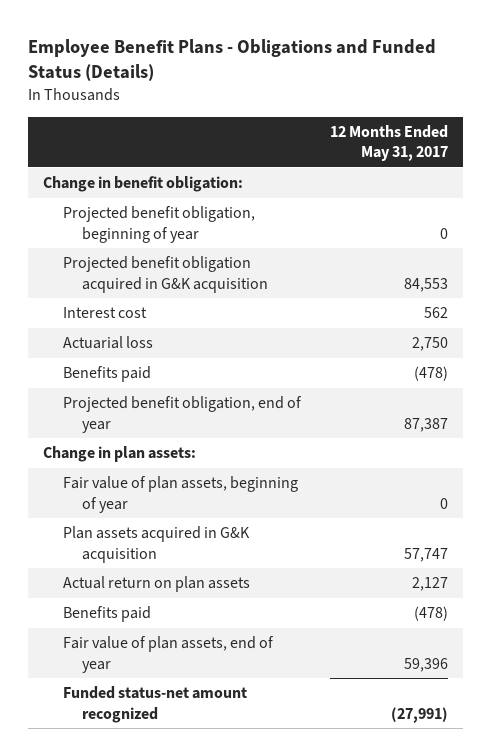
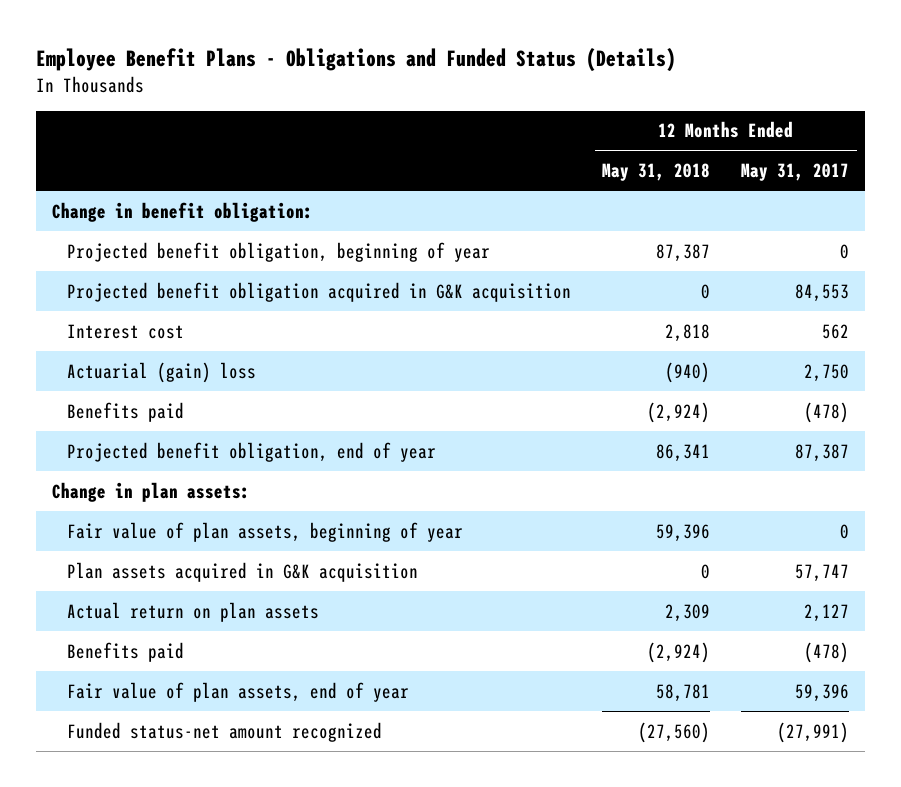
none -> [602,163,711,182] May 31, 2018
[62,336,153,350] Actuarial loss -> [67,361,257,383] Actuarial (gain) loss

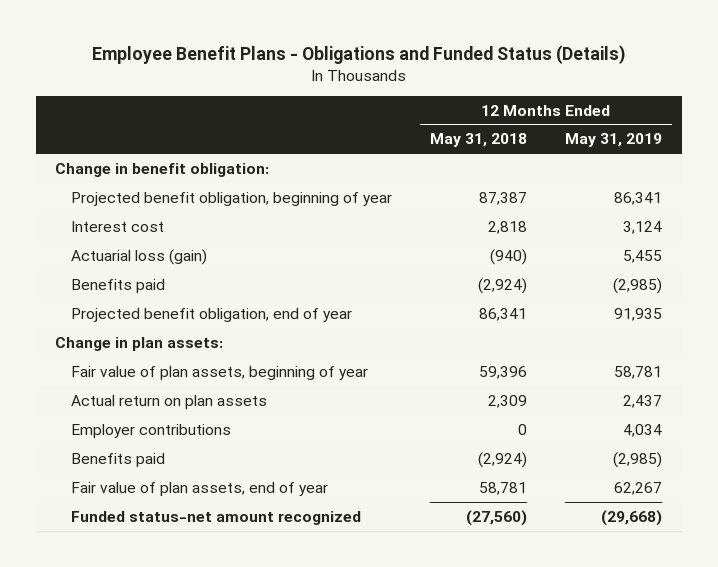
[741,163,850,182] May 31, 2017 -> none
none -> [565,133,663,148] May 31, 2019
[67,281,572,302] Projected benefit obligation acquired in G&K acquisition -> none
[67,361,257,383] Actuarial (gain) loss -> [70,248,207,265] Actuarial loss (gain)
[67,561,419,582] Plan assets acquired in G&K acquisition -> none
none -> [70,423,231,438] Employer contributions

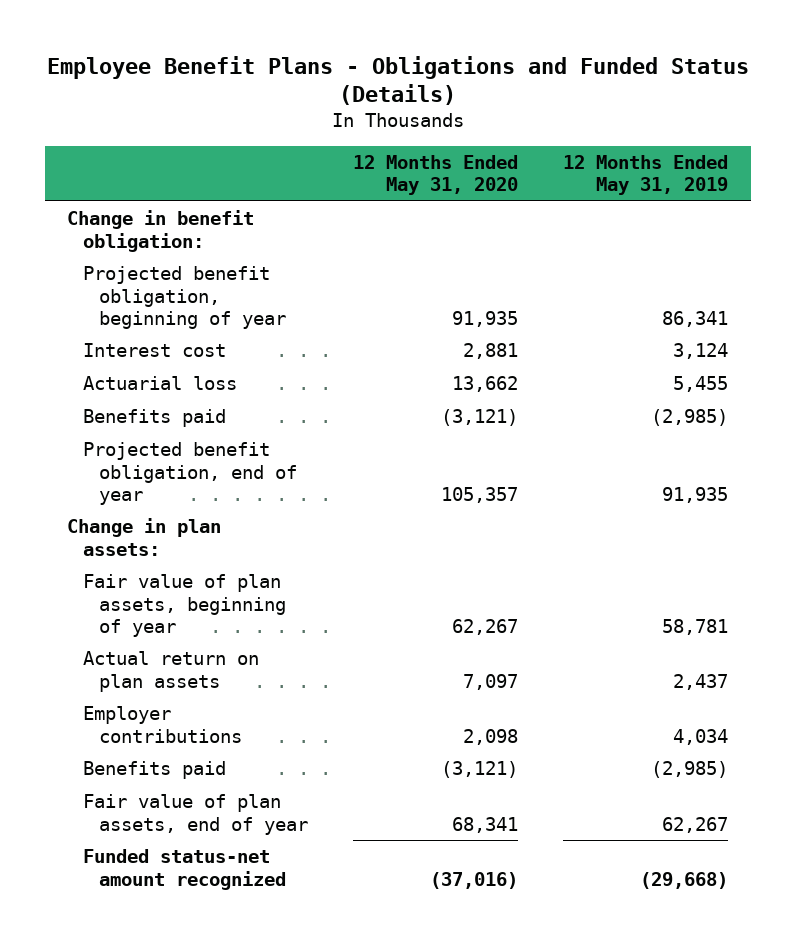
[430,133,528,148] May 31, 2018 -> none
none -> [353,155,519,196] 12 Months Ended May 31, 2020
[70,248,207,265] Actuarial loss (gain) -> [83,376,238,391] Actuarial loss

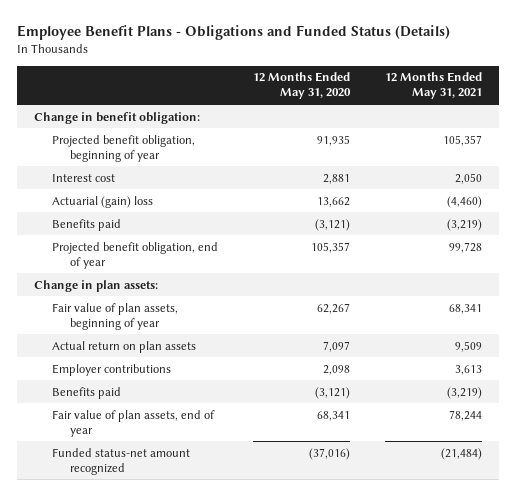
[563,155,729,196] 12 Months Ended May 31, 2019 -> none
none -> [384,72,482,100] 12 Months Ended May 31, 2021
[83,376,238,391] Actuarial loss -> [51,195,153,208] Actuarial (gain) loss

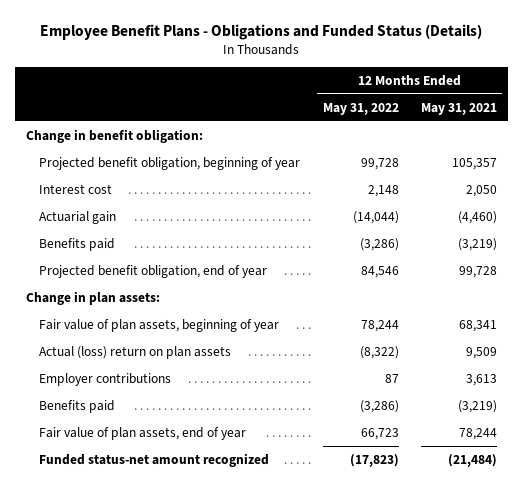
[252,72,351,100] 12 Months Ended May 31, 2020 -> none
none -> [322,102,399,115] May 31, 2022
[51,195,153,208] Actuarial (gain) loss -> [39,210,117,224] Actuarial gain
[51,340,196,353] Actual return on plan assets -> [39,345,232,359] Actual (loss) return on plan assets

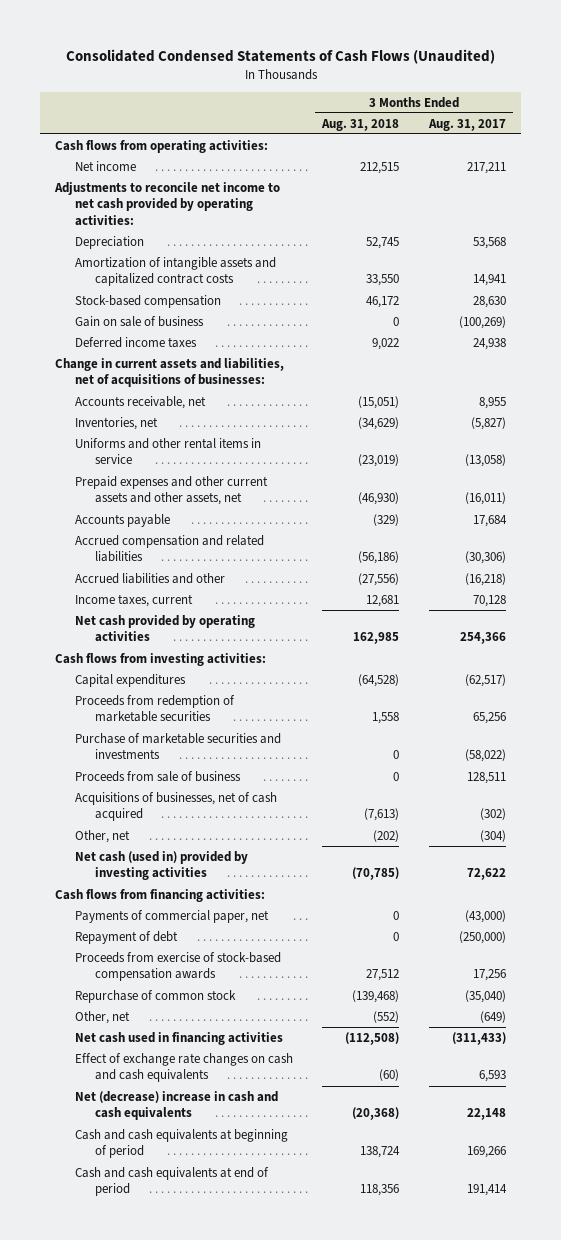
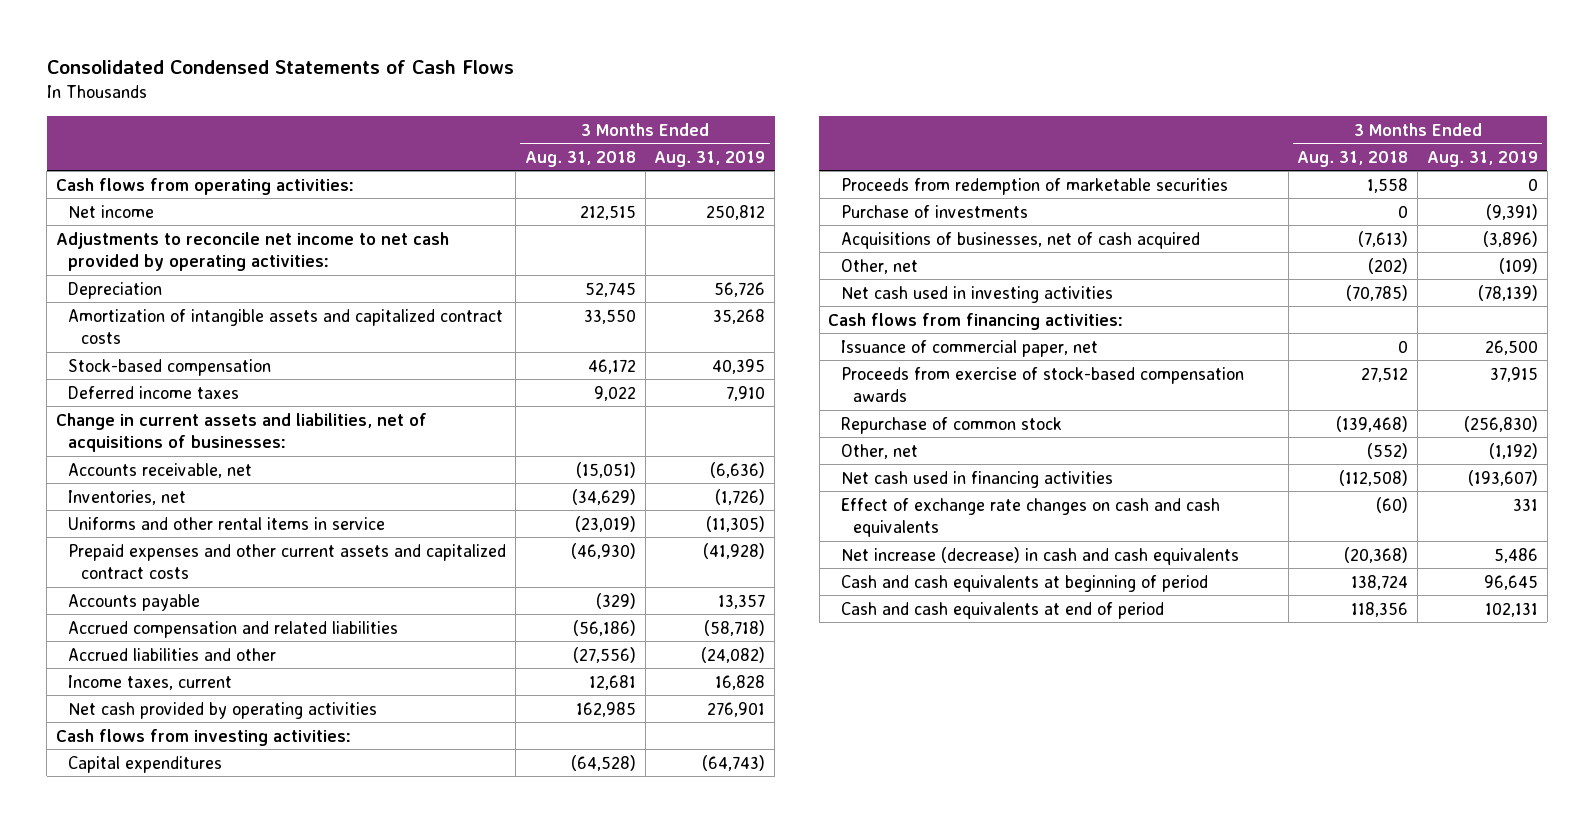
[65,48,495,64] Consolidated Condensed Statements of Cash Flows (Unaudited) -> [46,60,514,75] Consolidated Condensed Statements of Cash Flows
[428,118,507,131] Aug. 31, 2017 -> none
none -> [654,150,766,167] Aug. 31, 2019
[74,315,204,327] Gain on sale of business -> none
[74,475,268,506] Prepaid expenses and other current assets and other assets, net -> [68,543,507,580] Prepaid expenses and other current assets and capitalized contract costs
[74,770,241,782] Proceeds from sale of business -> none
[74,732,281,760] Purchase of marketable securities and investments -> [840,204,1028,218] Purchase of investments
[74,850,248,881] Net cash (used in) provided by investing activities -> [840,285,1113,303] Net cash used in investing activities
[74,930,178,944] Repayment of debt -> none
[74,909,269,923] Payments of commercial paper, net -> [840,339,1098,357] Issuance of commercial paper, net
[74,1090,278,1121] Net (decrease) increase in cash and cash equivalents -> [840,546,1239,565] Net increase (decrease) in cash and cash equivalents

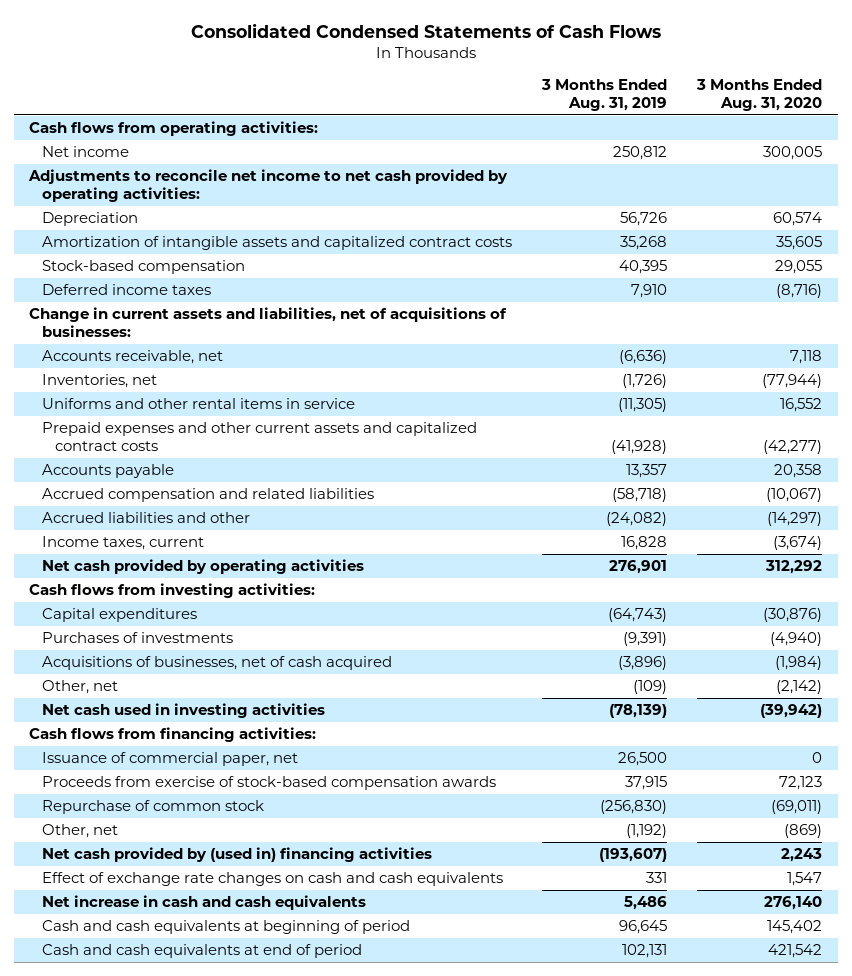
[524,150,636,167] Aug. 31, 2018 -> none
none -> [696,79,823,111] 3 Months Ended Aug. 31, 2020
[840,177,1228,195] Proceeds from redemption of marketable securities -> none
[840,204,1028,218] Purchase of investments -> [41,632,233,644] Purchases of investments
[840,470,1113,488] Net cash used in financing activities -> [41,847,432,863] Net cash provided by (used in) financing activities
[840,546,1239,565] Net increase (decrease) in cash and cash equivalents -> [41,895,366,911] Net increase in cash and cash equivalents

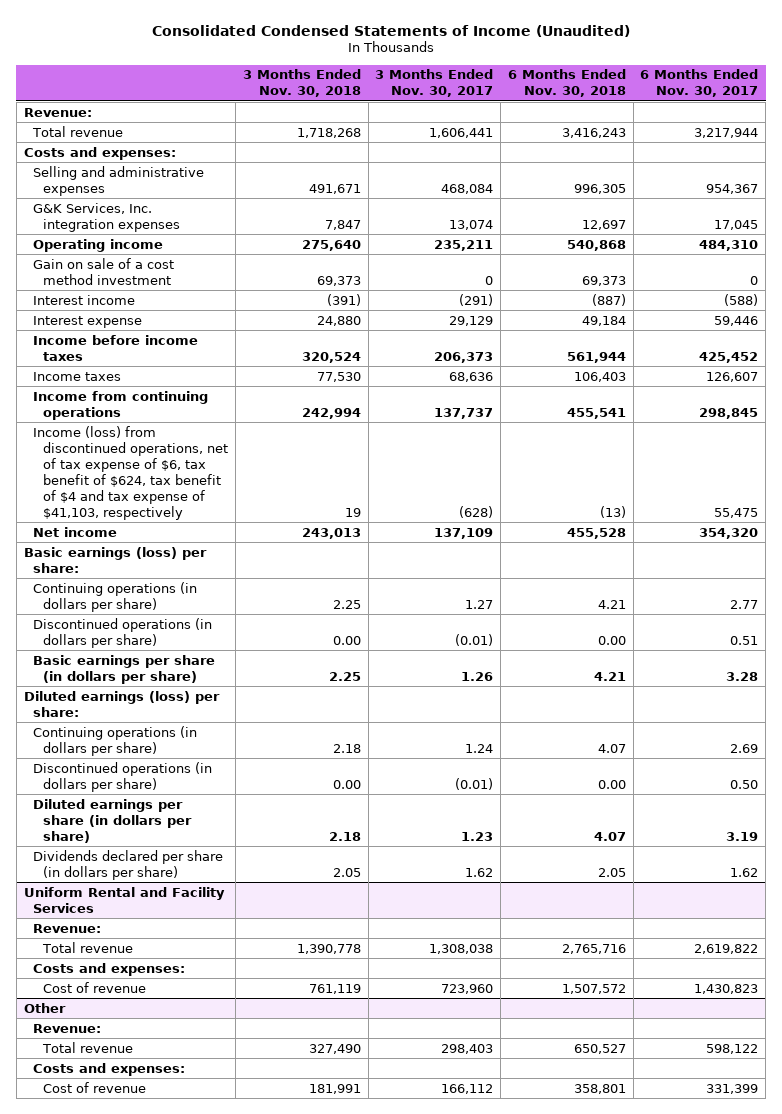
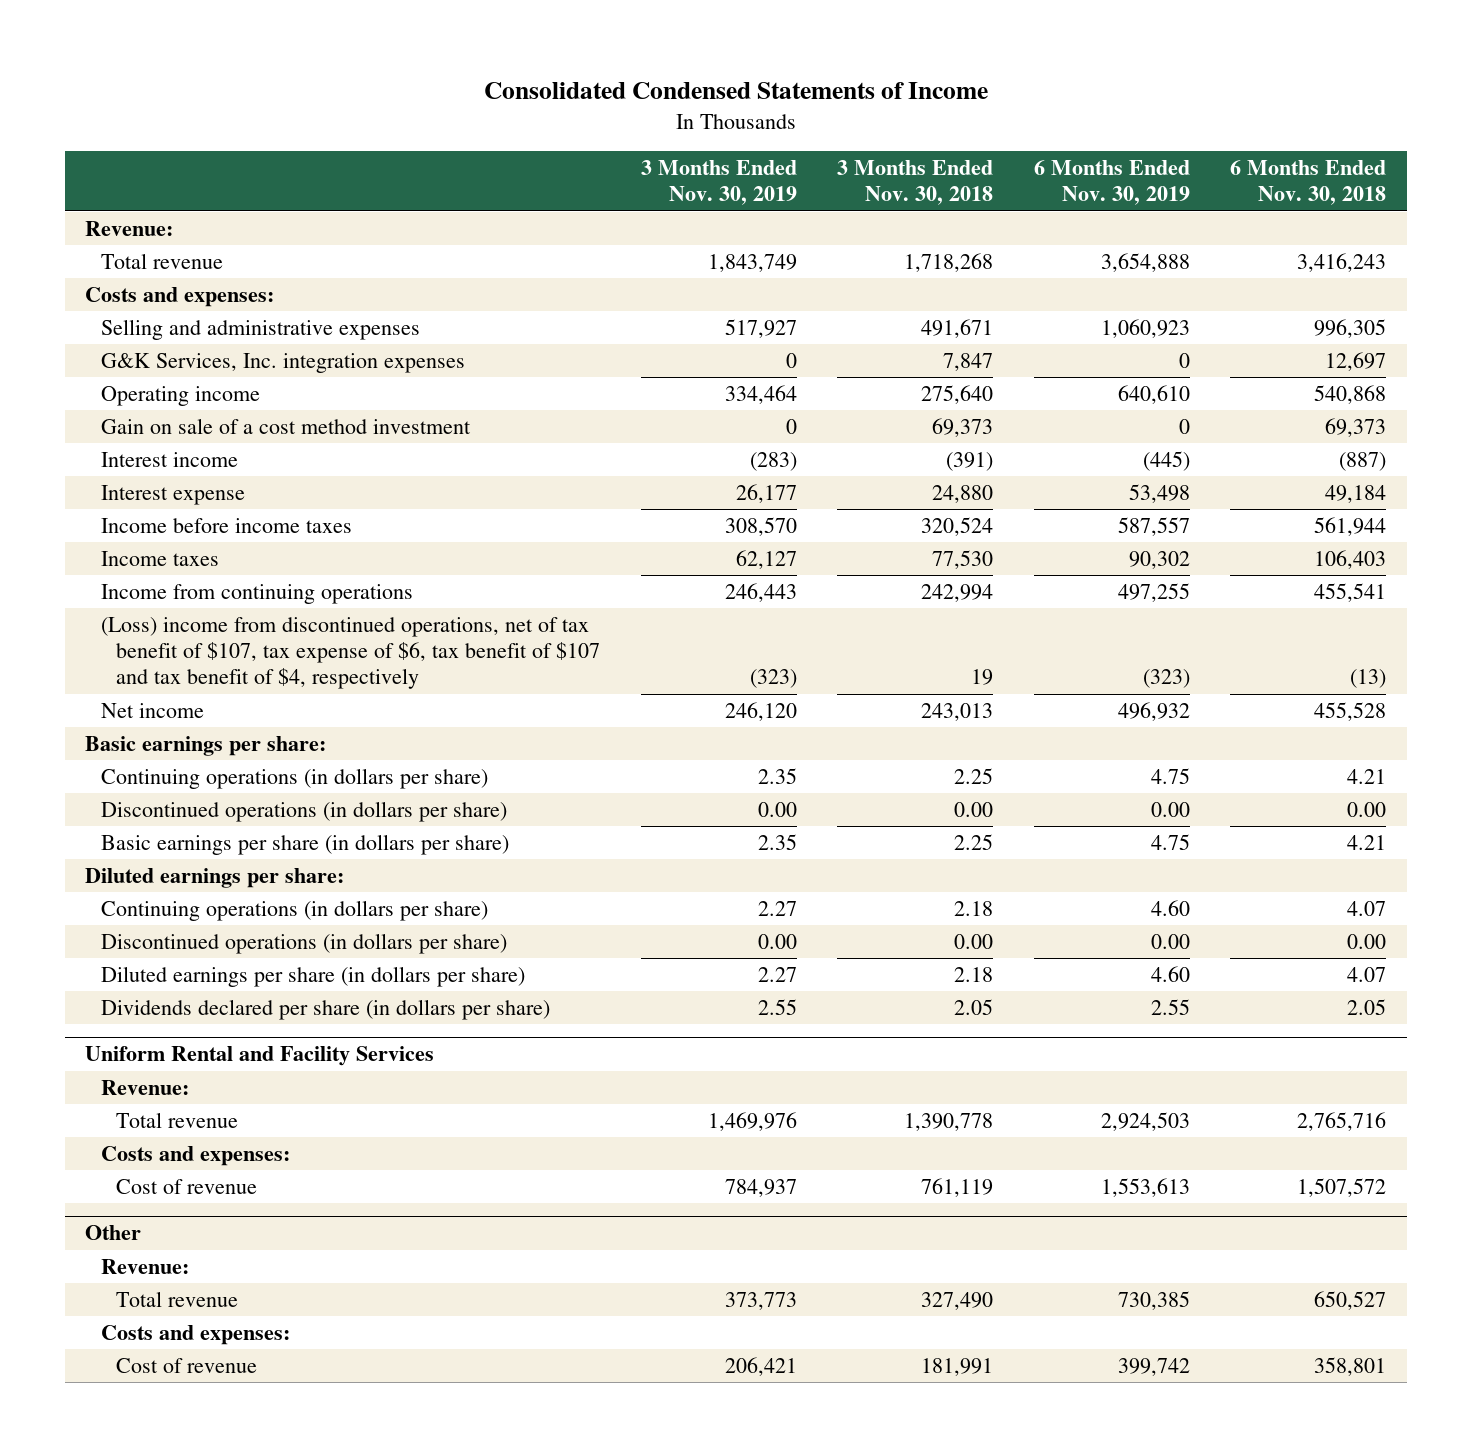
[151,24,630,37] Consolidated Condensed Statements of Income (Unaudited) -> [483,82,988,100] Consolidated Condensed Statements of Income
[375,69,494,98] 3 Months Ended Nov. 30, 2017 -> none
[640,69,759,98] 6 Months Ended Nov. 30, 2017 -> none
none -> [640,160,797,206] 3 Months Ended Nov. 30, 2019
none -> [1033,160,1190,206] 6 Months Ended Nov. 30, 2019
[33,425,229,520] Income (loss) from discontinued operations, net of tax expense of $6, tax benefit of $624, tax benefit of $4 and tax expense of $41,103, respectively -> [100,617,601,690] (Loss) income from discontinued operations, net of tax benefit of $107, tax expense of $6, tax benefit of $107 and tax benefit of $4, respectively
[23,546,207,573] Basic earnings (loss) per share: -> [85,736,327,757] Basic earnings per share:
[23,690,220,717] Diluted earnings (loss) per share: -> [85,868,345,889] Diluted earnings per share:

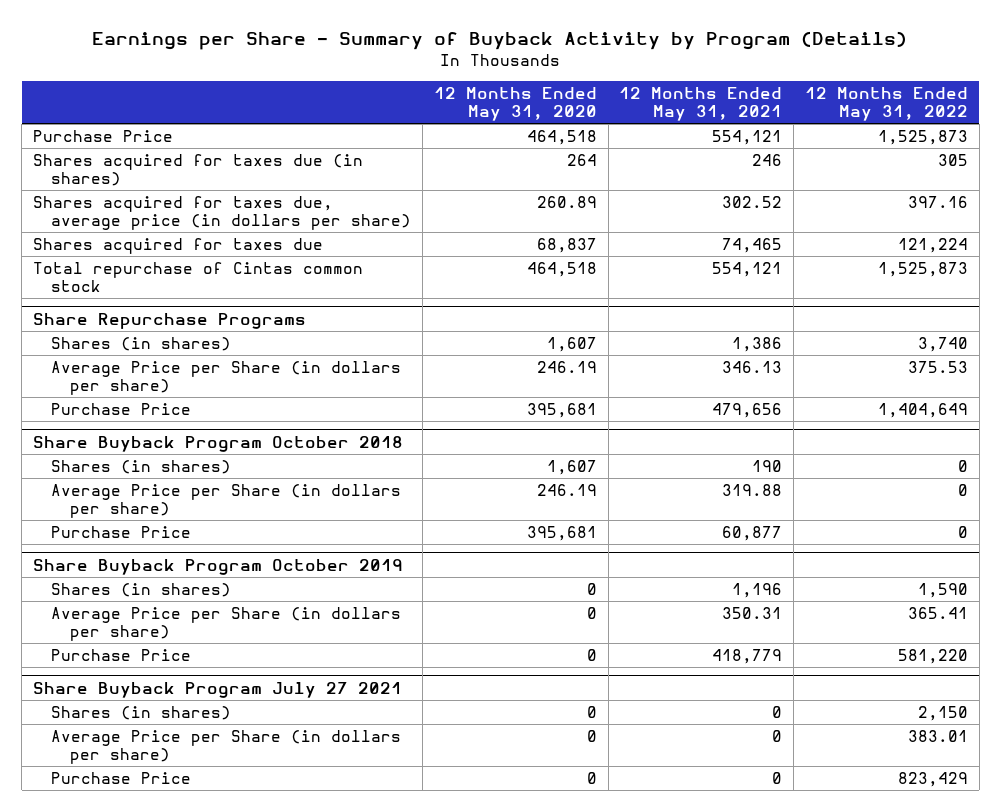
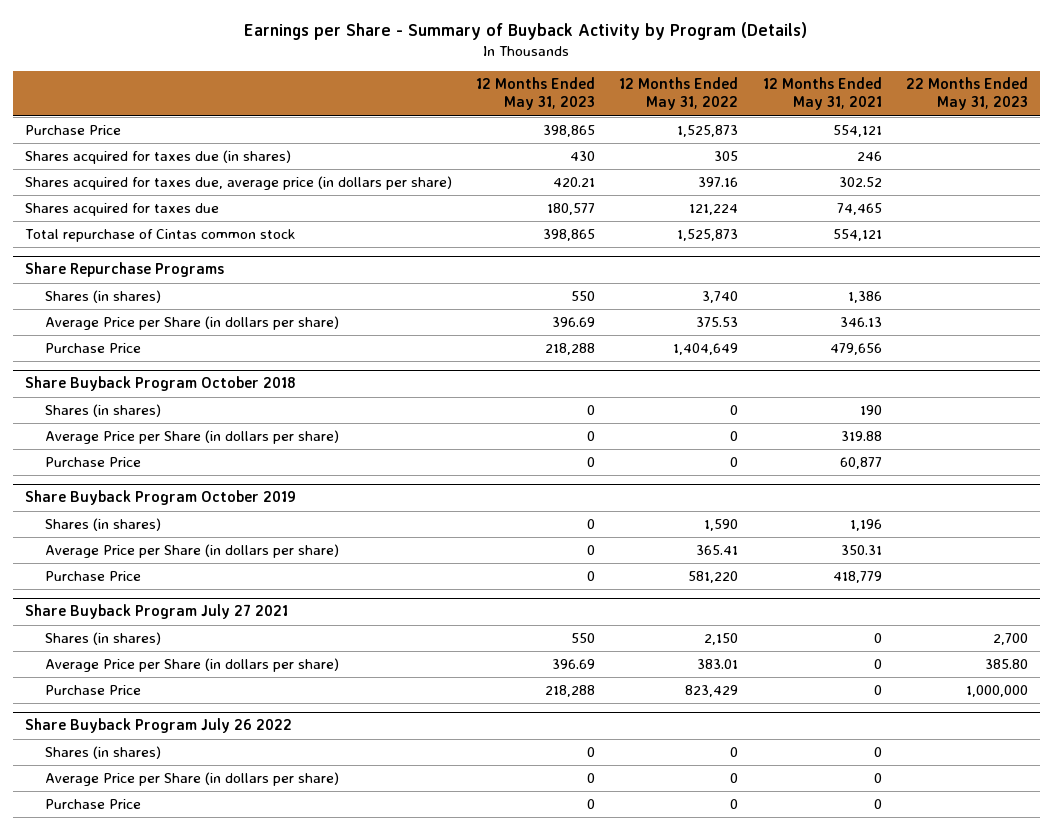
[433,86,597,121] 12 Months Ended May 31, 2020 -> none
none -> [476,77,596,111] 12 Months Ended May 31, 2023
none -> [905,77,1028,111] 22 Months Ended May 31, 2023
none -> [24,718,292,734] Share Buyback Program July 26 2022
none -> [45,746,162,760] Shares (in shares)
none -> [45,772,340,787] Average Price per Share (in dollars per share)
none -> [45,799,142,810] Purchase Price

